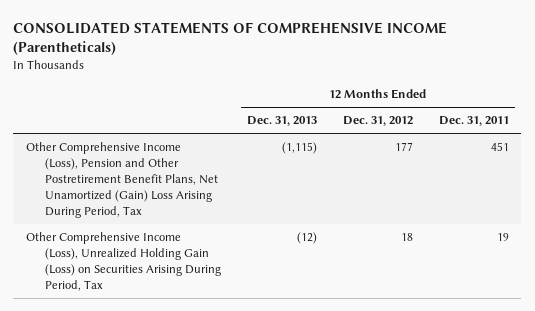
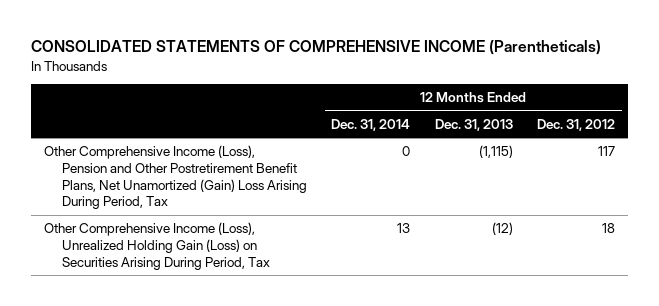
[438,116,509,127] Dec. 31, 2011 -> none
none -> [331,119,411,132] Dec. 31, 2014
[394,142,413,152] 177 -> [598,146,616,157] 117

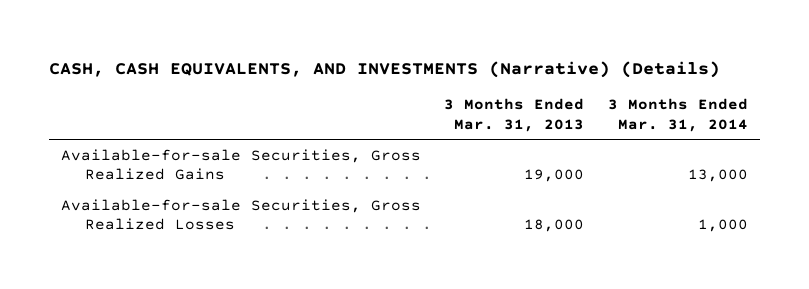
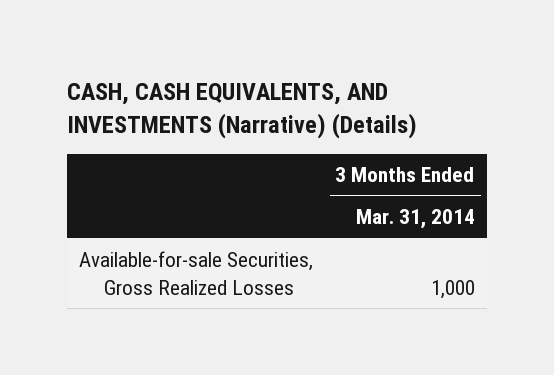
[444,98,585,132] 3 Months Ended Mar. 31, 2013 -> none
[60,148,421,181] Available-for-sale Securities, Gross Realized Gains -> none

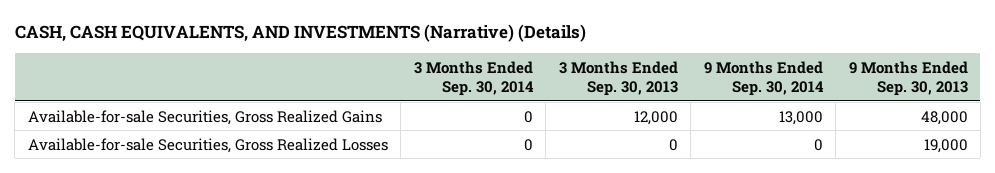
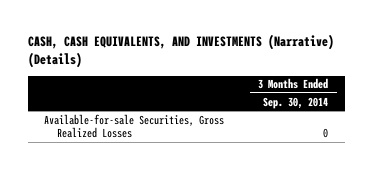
[558,60,678,96] 3 Months Ended Sep. 30, 2013 -> none
[703,60,824,96] 9 Months Ended Sep. 30, 2014 -> none
[848,60,968,96] 9 Months Ended Sep. 30, 2013 -> none
[27,109,382,125] Available-for-sale Securities, Gross Realized Gains -> none

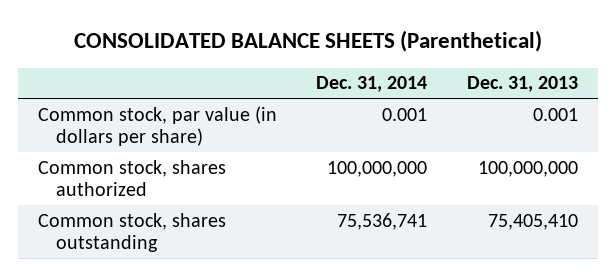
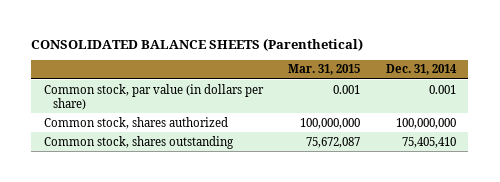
[466,76,578,93] Dec. 31, 2013 -> none
none -> [288,64,361,76] Mar. 31, 2015
[337,212,428,230] 75,536,741 -> [401,136,456,148] 75,405,410

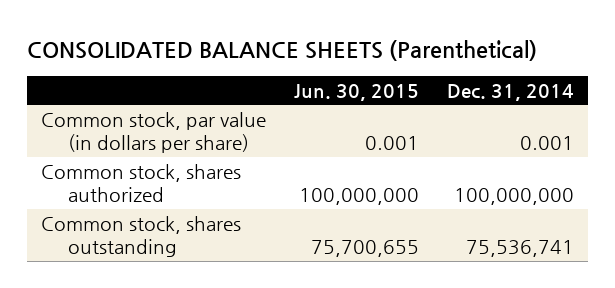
[288,64,361,76] Mar. 31, 2015 -> none
none -> [294,83,420,101] Jun. 30, 2015
[401,136,456,148] 75,405,410 -> [466,240,575,258] 75,536,741

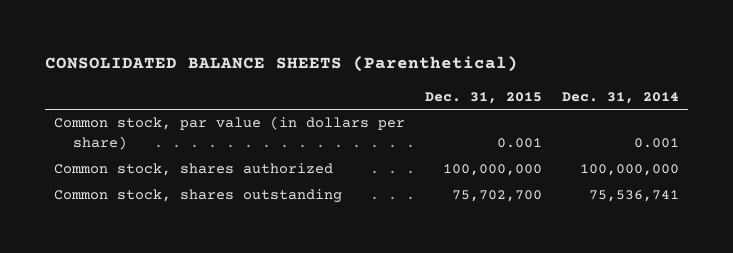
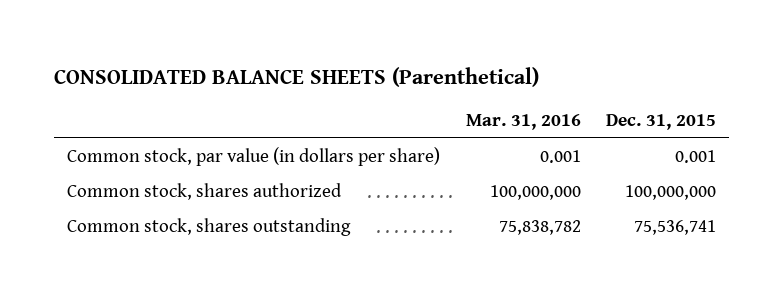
[561,91,679,104] Dec. 31, 2014 -> none
none -> [465,114,581,131] Mar. 31, 2016
[451,190,542,203] 75,702,700 -> [634,220,717,236] 75,536,741

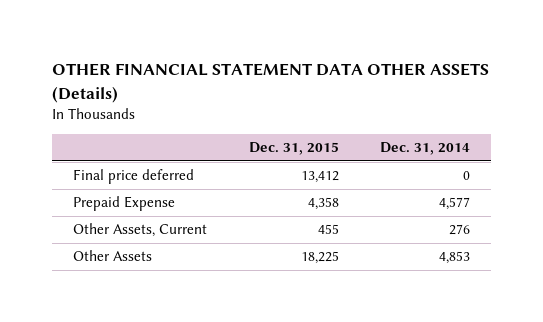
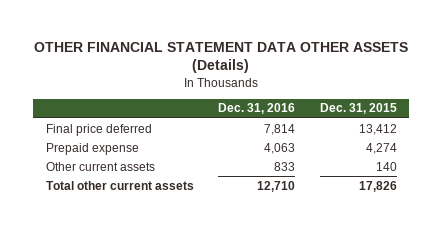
[380,142,471,156] Dec. 31, 2014 -> none
none -> [218,103,296,115] Dec. 31, 2016
[72,196,175,212] Prepaid Expense -> [45,142,139,155] Prepaid expense
[307,197,339,211] 4,358 -> [365,142,397,154] 4,274
[72,223,207,238] Other Assets, Current -> [45,161,155,171] Other current assets
[317,224,339,235] 455 -> [375,161,397,171] 140
[72,250,152,262] Other Assets -> [45,180,194,190] Total other current assets
[300,251,339,265] 18,225 -> [358,180,397,192] 17,826

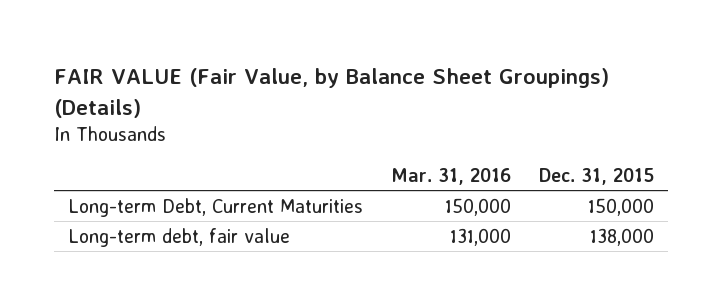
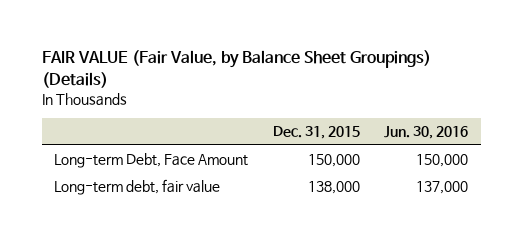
[391,167,512,185] Mar. 31, 2016 -> none
none -> [384,126,469,140] Jun. 30, 2016
[68,197,364,217] Long-term Debt, Current Maturities -> [53,153,248,169] Long-term Debt, Face Amount

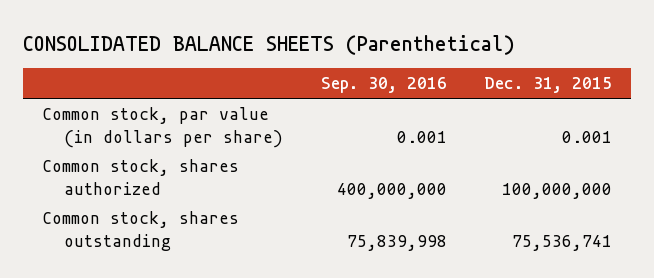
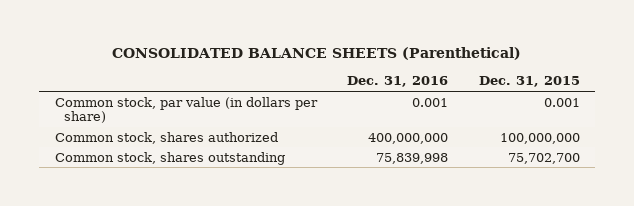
[320,77,447,94] Sep. 30, 2016 -> none
none -> [347,76,449,88] Dec. 31, 2016
[512,234,613,251] 75,536,741 -> [507,152,580,164] 75,702,700

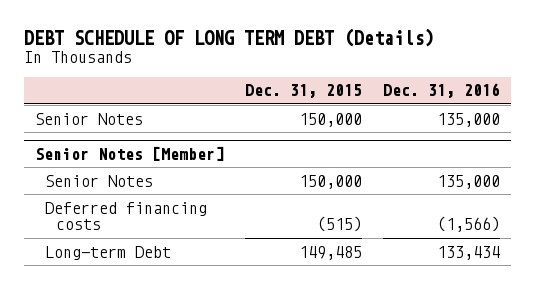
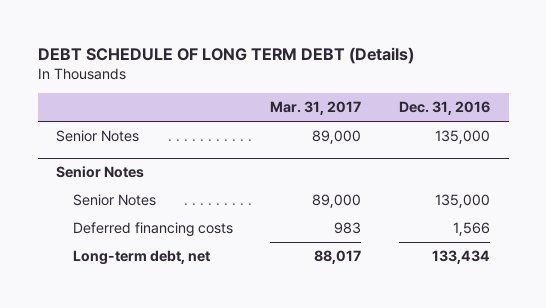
[244,84,362,99] Dec. 31, 2015 -> none
none -> [270,101,362,116] Mar. 31, 2017
[34,146,224,162] Senior Notes [Member] -> [56,166,145,179] Senior Notes
[437,216,501,233] (1,566) -> [452,222,490,237] 1,566
[45,245,172,260] Long-term Debt -> [72,250,210,266] Long-term debt, net

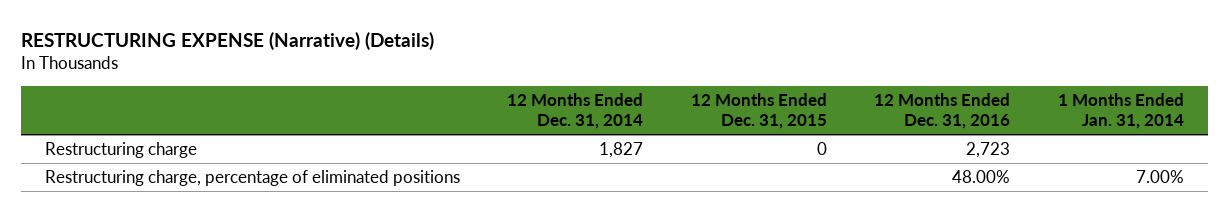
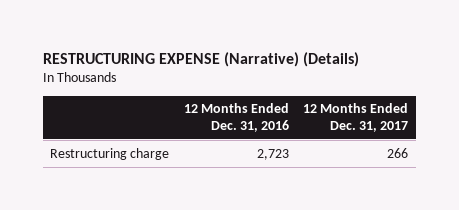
[507,92,644,130] 12 Months Ended Dec. 31, 2014 -> none
[690,92,827,130] 12 Months Ended Dec. 31, 2015 -> none
[1057,92,1184,130] 1 Months Ended Jan. 31, 2014 -> none
none -> [303,103,409,132] 12 Months Ended Dec. 31, 2017
[44,169,460,186] Restructuring charge, percentage of eliminated positions -> none

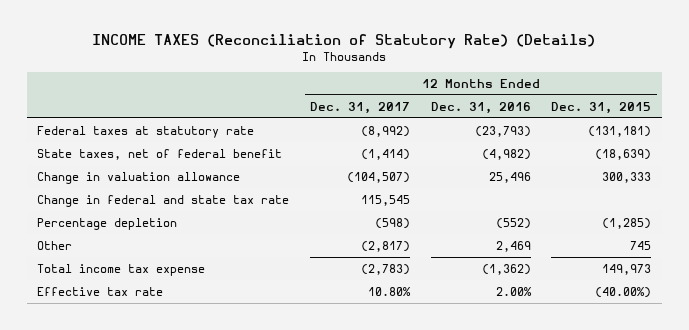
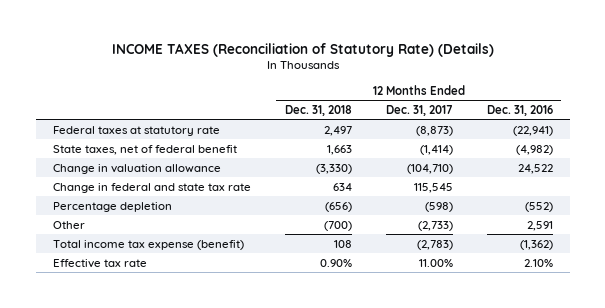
[551,101,652,114] Dec. 31, 2015 -> none
none -> [284,104,352,116] Dec. 31, 2018
[360,125,410,137] (8,992) -> [415,125,453,136] (8,873)
[474,125,531,137] (23,793) -> [512,125,553,136] (22,941)
[346,171,410,183] (104,507) -> [406,163,453,174] (104,710)
[488,171,531,183] 25,496 -> [517,163,553,174] 24,522
[360,240,410,252] (2,817) -> [417,220,453,231] (2,733)
[495,240,531,252] 2,469 -> [526,220,553,231] 2,591
[37,263,206,276] Total income tax expense -> [52,239,244,250] Total income tax expense (benefit)
[367,286,411,296] 10.80% -> [418,258,453,267] 11.00%
[495,286,532,296] 2.00% -> [523,258,553,267] 2.10%

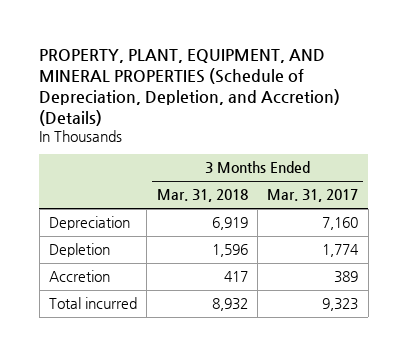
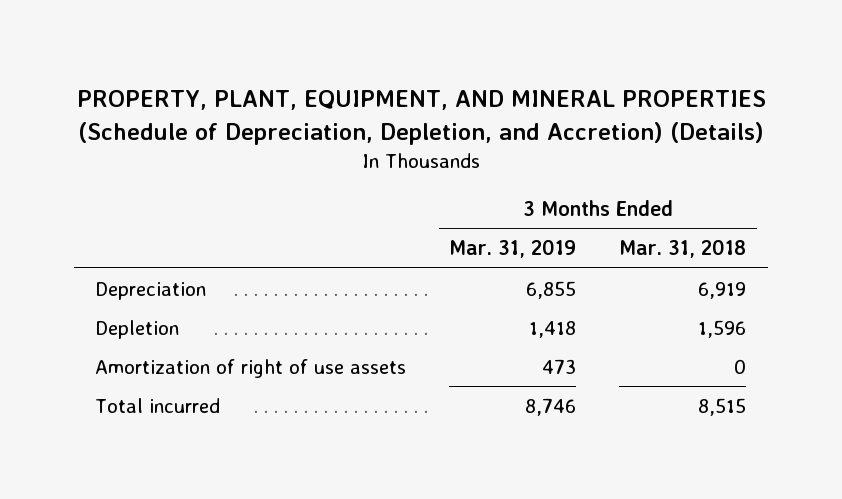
[267,189,359,203] Mar. 31, 2017 -> none
none -> [449,239,577,259] Mar. 31, 2019
[49,270,111,283] Accretion -> none
none -> [95,358,407,378] Amortization of right of use assets
[211,298,248,312] 8,932 -> [698,397,747,416] 8,515

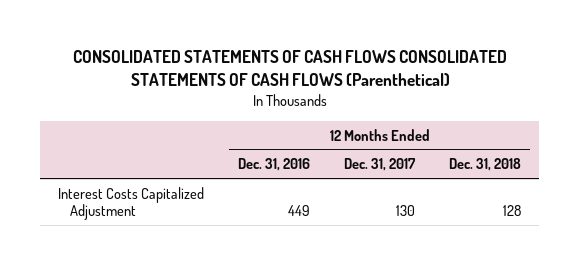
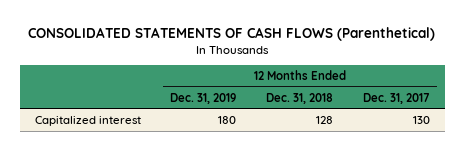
[72,50,507,87] CONSOLIDATED STATEMENTS OF CASH FLOWS CONSOLIDATED STATEMENTS OF CASH FLOWS (Parenthetical) -> [28,26,436,41] CONSOLIDATED STATEMENTS OF CASH FLOWS (Parenthetical)
[237,158,310,172] Dec. 31, 2016 -> none
none -> [170,92,237,104] Dec. 31, 2019
[57,186,204,221] Interest Costs Capitalized Adjustment -> [34,115,141,126] Capitalized interest

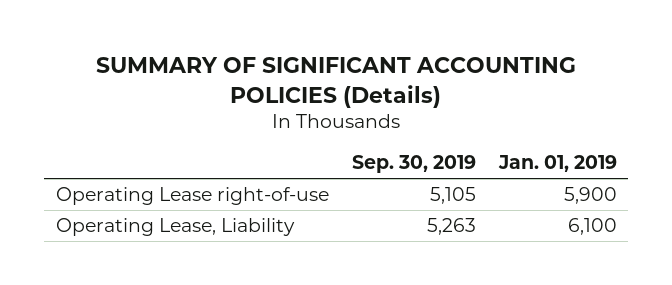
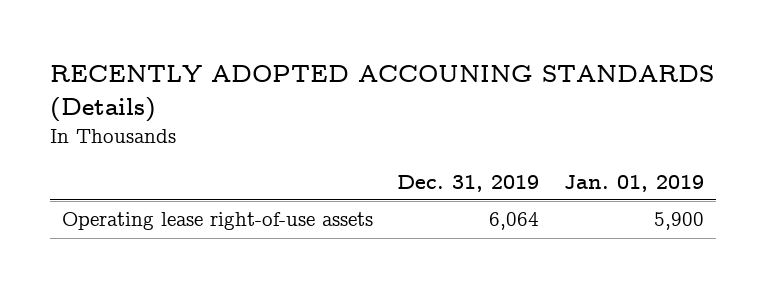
[96,57,577,108] SUMMARY OF SIGNIFICANT ACCOUNTING POLICIES (Details) -> [49,65,714,122] RECENTLY ADOPTED ACCOUNING STANDARDS (Details)
[351,155,476,174] Sep. 30, 2019 -> none
none -> [397,174,540,192] Dec. 31, 2019
[55,218,295,237] Operating Lease, Liability -> none
[55,187,329,206] Operating Lease right-of-use -> [62,212,374,231] Operating lease right-of-use assets

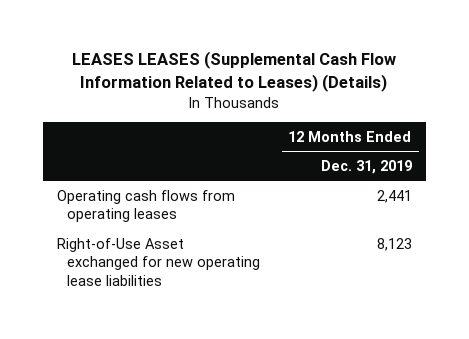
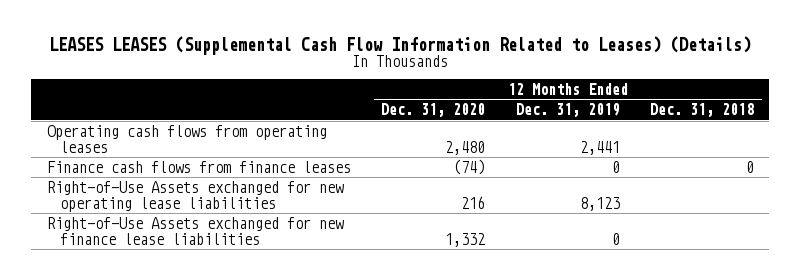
none -> [381,103,486,118] Dec. 31, 2020
none -> [650,103,755,118] Dec. 31, 2018
none -> [46,160,351,173] Finance cash flows from finance leases
[57,237,261,287] Right-of-Use Asset exchanged for new operating lease liabilities -> [46,180,344,212] Right-of-Use Assets exchanged for new operating lease liabilities
none -> [46,216,344,245] Right-of-Use Assets exchanged for new finance lease liabilities

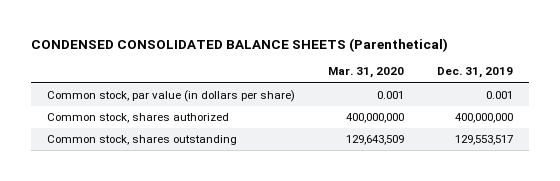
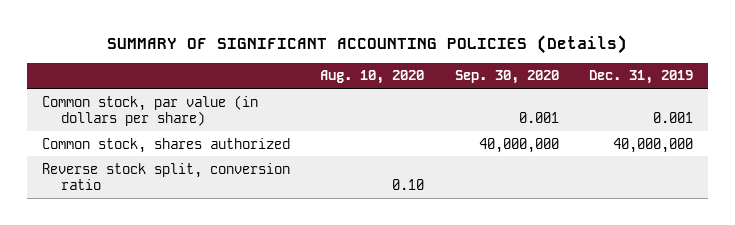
[30,37,448,52] CONDENSED CONSOLIDATED BALANCE SHEETS (Parenthetical) -> [107,34,628,54] SUMMARY OF SIGNIFICANT ACCOUNTING POLICIES (Details)
[327,67,404,79] Mar. 31, 2020 -> none
none -> [320,70,425,85] Aug. 10, 2020
none -> [454,70,559,85] Sep. 30, 2020
[47,135,238,146] Common stock, shares outstanding -> none
[454,113,513,124] 400,000,000 -> [612,137,693,153] 40,000,000
none -> [42,162,291,191] Reverse stock split, conversion ratio

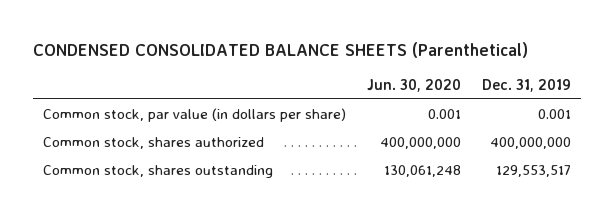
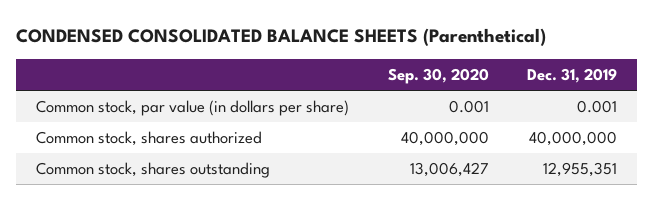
[366,78,461,92] Jun. 30, 2020 -> none
none -> [387,68,489,85] Sep. 30, 2020
[489,137,571,150] 400,000,000 -> [529,131,618,147] 40,000,000
[495,165,571,178] 129,553,517 -> [543,162,618,178] 12,955,351

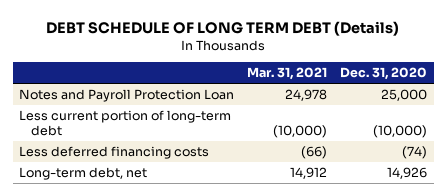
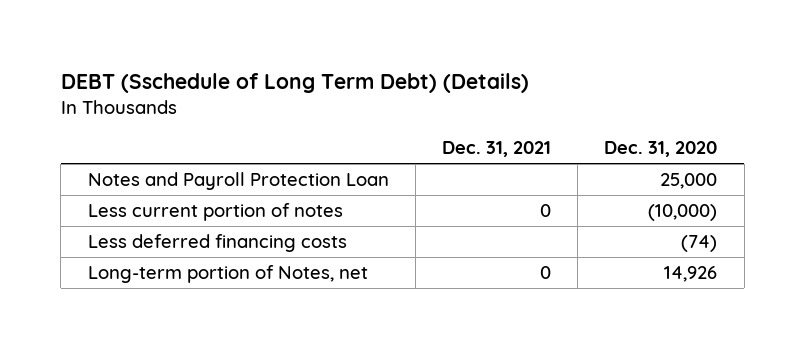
[46,20,400,36] DEBT SCHEDULE OF LONG TERM DEBT (Details) -> [60,73,529,94] DEBT (Sschedule of Long Term Debt) (Details)
[247,67,328,81] Mar. 31, 2021 -> none
none -> [442,141,552,158] Dec. 31, 2021
[19,109,232,137] Less current portion of long-term debt -> [87,202,343,221] Less current portion of notes
[19,166,148,180] Long-term debt, net -> [87,264,368,283] Long-term portion of Notes, net

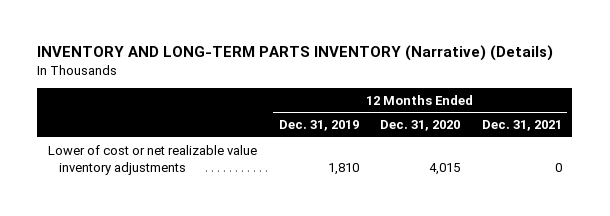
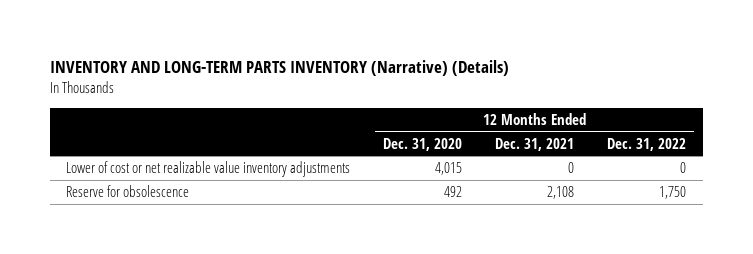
[278,120,359,132] Dec. 31, 2019 -> none
none -> [607,137,687,151] Dec. 31, 2022
none -> [66,185,190,198] Reserve for obsolescence

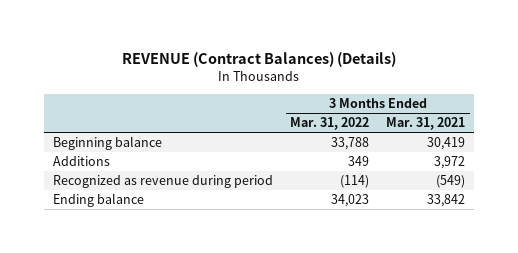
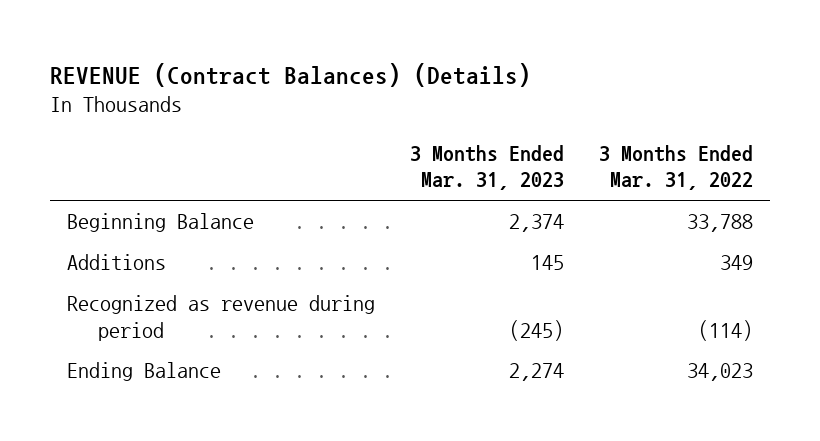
[386,117,466,131] Mar. 31, 2021 -> none
none -> [410,144,565,191] 3 Months Ended Mar. 31, 2023
[52,136,162,151] Beginning balance -> [67,213,255,233] Beginning Balance
[52,193,144,208] Ending balance -> [67,362,222,382] Ending Balance

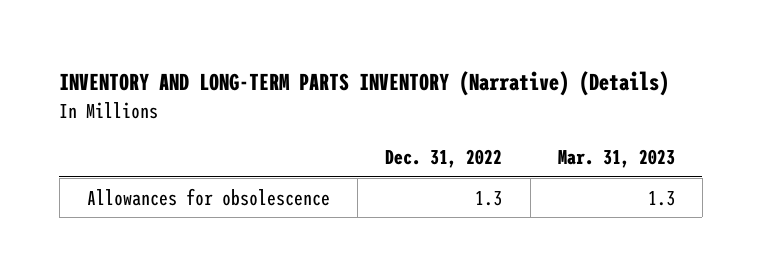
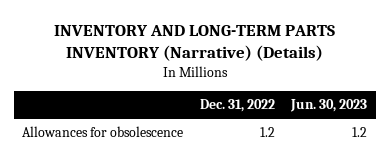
[557,149,675,169] Mar. 31, 2023 -> none
none -> [290,99,368,113] Jun. 30, 2023
[475,190,503,206] 1.3 -> [259,127,275,138] 1.2

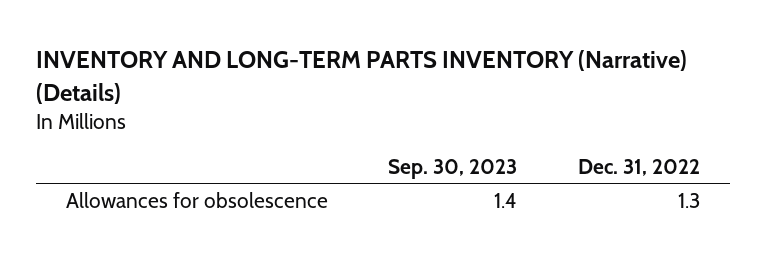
[290,99,368,113] Jun. 30, 2023 -> none
none -> [388,159,518,180] Sep. 30, 2023
[259,127,275,138] 1.2 -> [677,192,700,208] 1.3

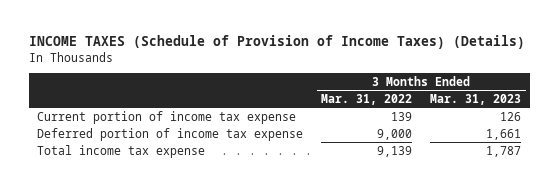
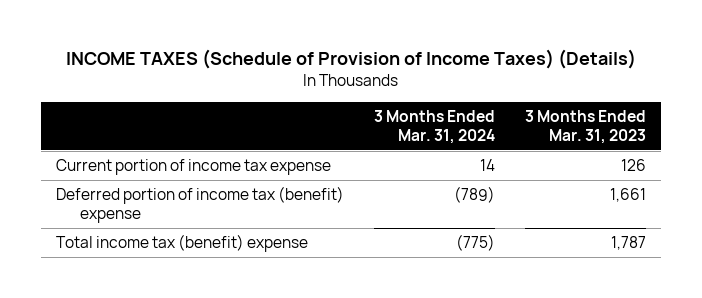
[321,93,413,105] Mar. 31, 2022 -> none
none -> [374,110,496,144] 3 Months Ended Mar. 31, 2024
[37,127,304,141] Deferred portion of income tax expense -> [56,186,345,223] Deferred portion of income tax (benefit) expense
[37,144,206,158] Total income tax expense -> [56,234,309,253] Total income tax (benefit) expense

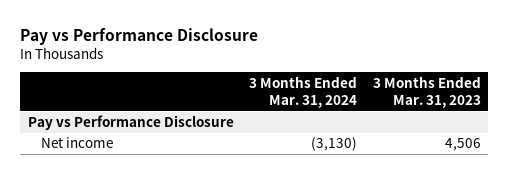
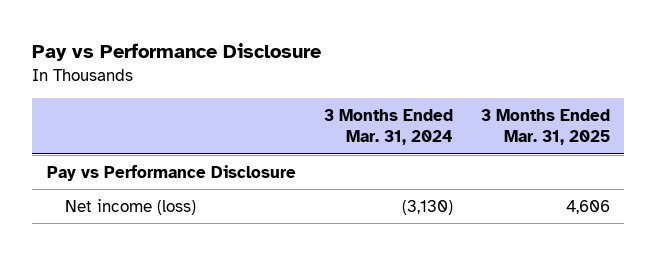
[372,75,481,109] 3 Months Ended Mar. 31, 2023 -> none
none -> [480,108,610,146] 3 Months Ended Mar. 31, 2025
[40,137,113,149] Net income -> [65,198,197,215] Net income (loss)

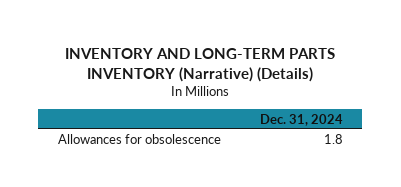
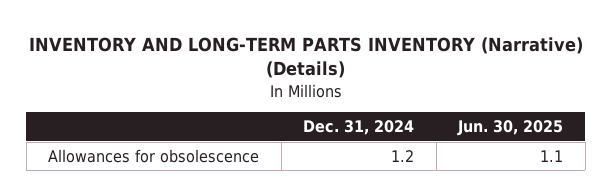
none -> [457,120,564,137] Jun. 30, 2025
[323,134,343,145] 1.8 -> [391,149,415,162] 1.2

